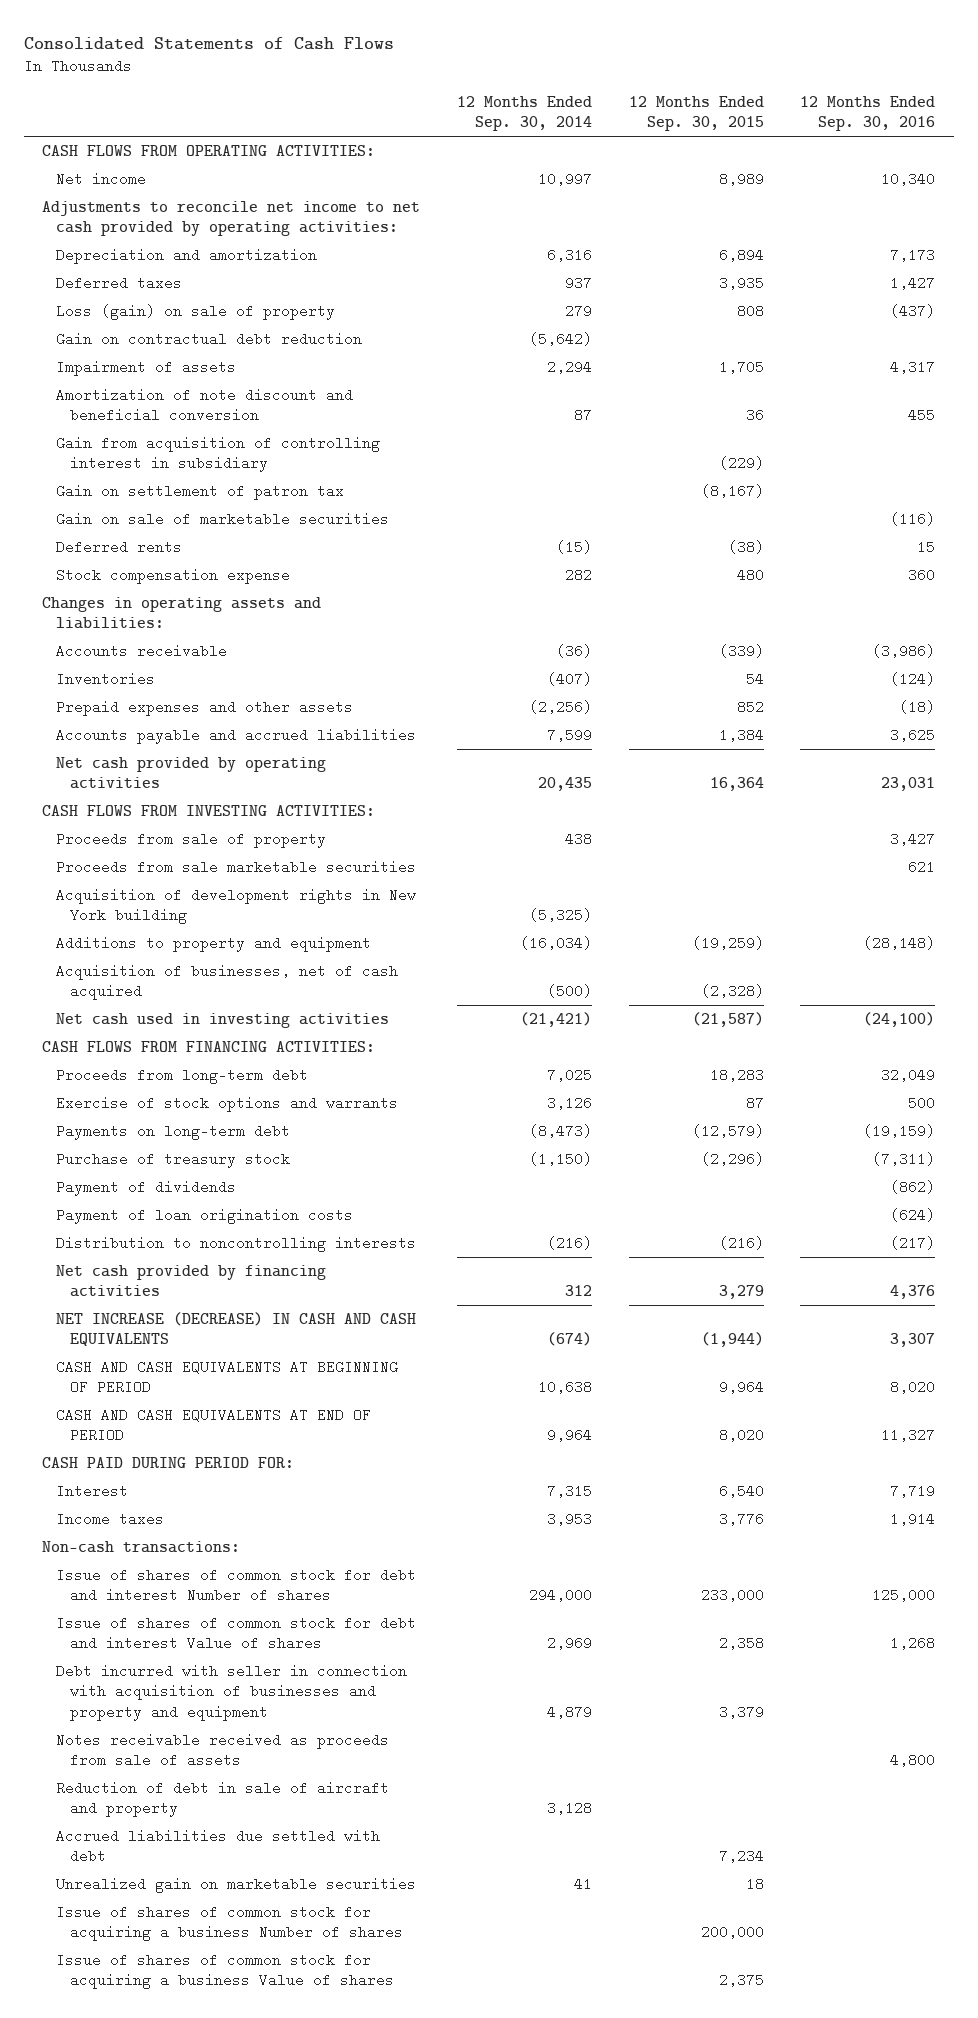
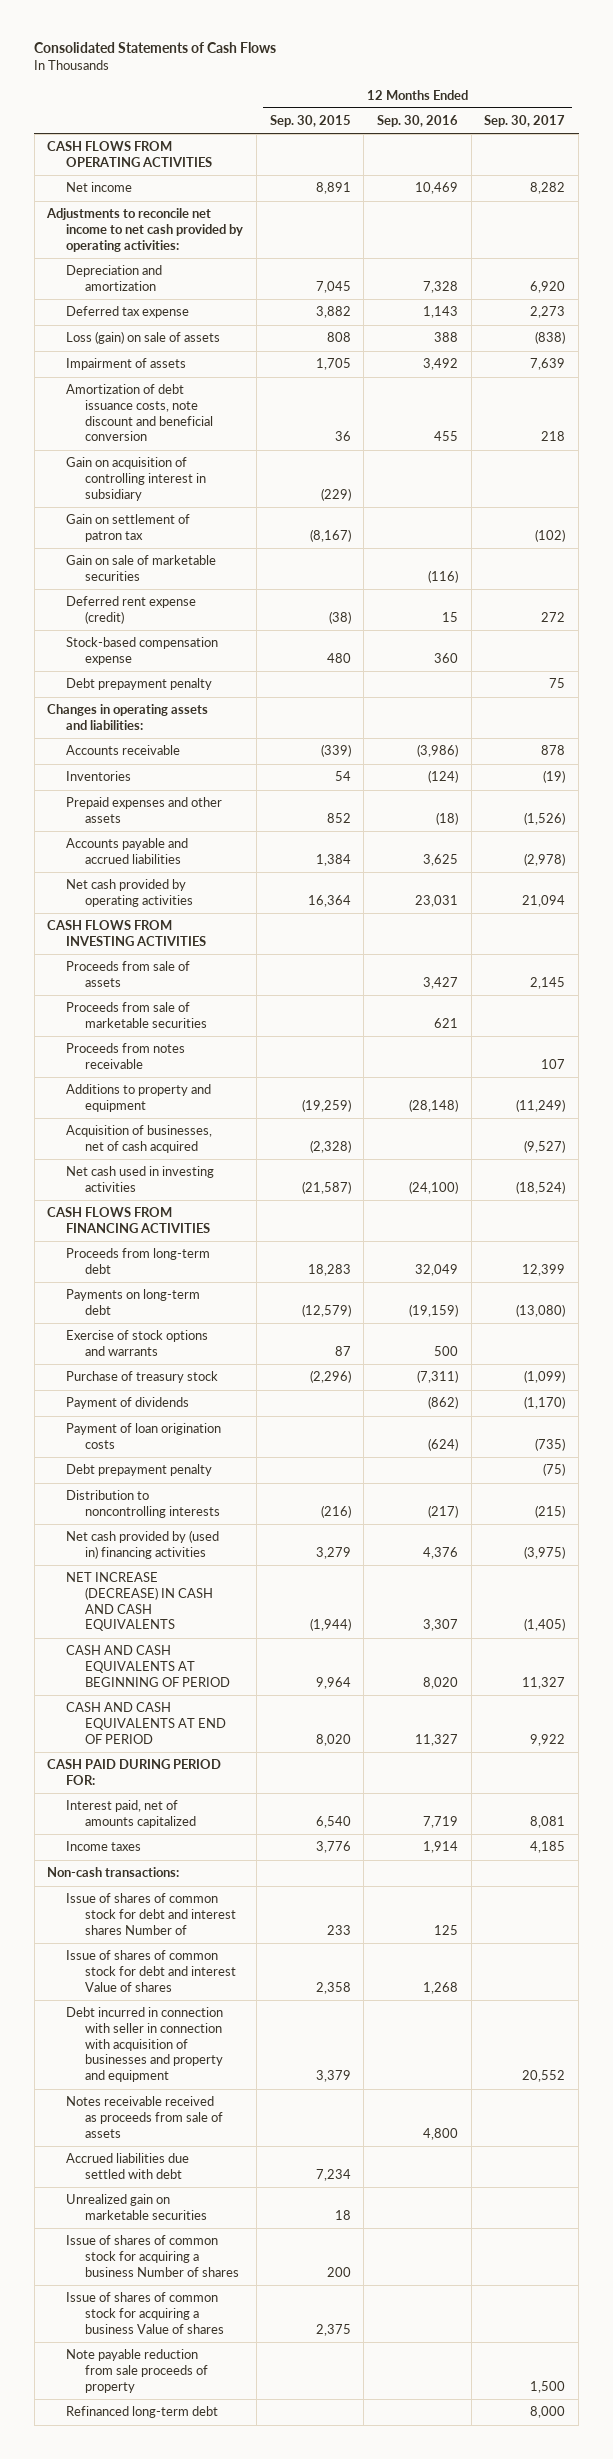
[456,95,592,132] 12 Months Ended Sep. 30, 2014 -> none
none -> [484,115,566,128] Sep. 30, 2017
[42,144,376,156] CASH FLOWS FROM OPERATING ACTIVITIES: -> [47,141,213,167] CASH FLOWS FROM OPERATING ACTIVITIES
[718,171,764,186] 8,989 -> [315,182,351,195] 8,891
[881,171,936,186] 10,340 -> [415,182,459,195] 10,469
[55,331,362,346] Gain on contractual debt reduction -> none
[718,247,764,262] 6,894 -> [315,280,351,293] 7,045
[890,247,936,262] 7,173 -> [423,280,459,293] 7,328
[55,275,182,290] Deferred taxes -> [66,306,190,319] Deferred tax expense
[718,275,764,290] 3,935 -> [315,306,351,319] 3,882
[890,275,936,290] 1,427 -> [423,306,459,319] 1,143
[55,303,335,320] Loss (gain) on sale of property -> [66,331,221,345] Loss (gain) on sale of assets
[890,303,936,318] (437) -> [434,332,459,343] 388
[890,359,936,374] 4,317 -> [423,358,459,371] 3,492
[55,387,353,423] Amortization of note discount and beneficial conversion -> [66,384,214,442] Amortization of debt issuance costs, note discount and beneficial conversion
[55,435,380,473] Gain from acquisition of controlling interest in subsidiary -> [66,457,207,501] Gain on acquisition of controlling interest in subsidiary
[55,539,182,554] Deferred rents -> [66,596,197,624] Deferred rent expense (credit)
[55,567,290,584] Stock compensation expense -> [66,637,219,665] Stock-based compensation expense
none -> [66,678,213,691] Debt prepayment penalty
[55,887,416,925] Acquisition of development rights in New York building -> none
[42,804,376,816] CASH FLOWS FROM INVESTING ACTIVITIES: -> [47,920,207,946] CASH FLOWS FROM INVESTING ACTIVITIES
[55,831,326,848] Proceeds from sale of property -> [66,961,191,987] Proceeds from sale of assets
[55,859,416,874] Proceeds from sale marketable securities -> [66,1002,208,1028] Proceeds from sale of marketable securities
none -> [66,1043,186,1069] Proceeds from notes receivable
[42,1040,376,1052] CASH FLOWS FROM FINANCING ACTIVITIES: -> [47,1207,211,1233] CASH FLOWS FROM FINANCING ACTIVITIES
[55,1095,398,1112] Exercise of stock options and warrants -> [66,1330,209,1356] Exercise of stock options and warrants
none -> [66,1464,213,1477] Debt prepayment penalty
[55,1264,326,1298] Net cash provided by financing activities -> [66,1530,220,1559] Net cash provided by (used in) financing activities
[55,1483,128,1498] Interest -> [66,1800,197,1828] Interest paid, net of amounts capitalized
[55,1567,416,1603] Issue of shares of common stock for debt and interest Number of shares -> [66,1893,237,1935] Issue of shares of common stock for debt and interest shares Number of
[700,1588,764,1603] 233,000 -> [326,1924,351,1935] 233
[872,1588,936,1603] 125,000 -> [434,1924,459,1935] 125
[55,1663,407,1721] Debt incurred with seller in connection with acquisition of businesses and property and equipment -> [66,2007,224,2083] Debt incurred in connection with seller in connection with acquisition of businesses and property and equipment
[55,1780,389,1818] Reduction of debt in sale of aircraft and property -> none
[700,1925,764,1940] 200,000 -> [326,2266,351,2277] 200
none -> [66,2349,209,2393] Note payable reduction from sale proceeds of property
none -> [66,2406,219,2419] Refinanced long-term debt

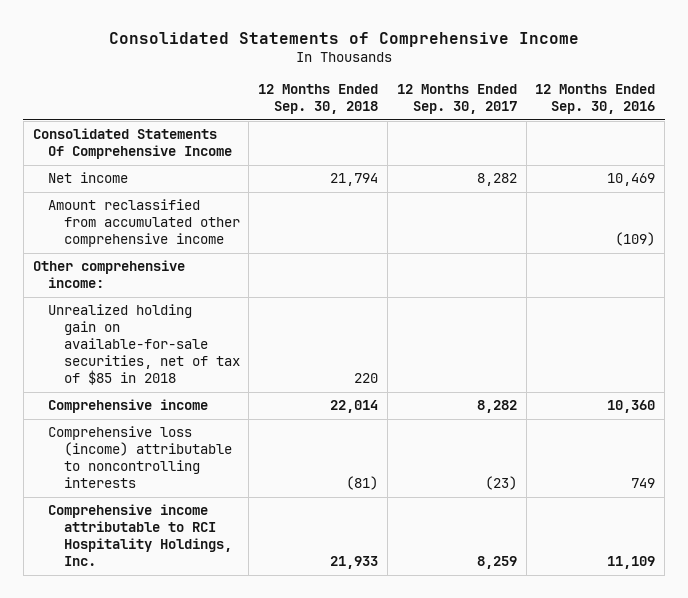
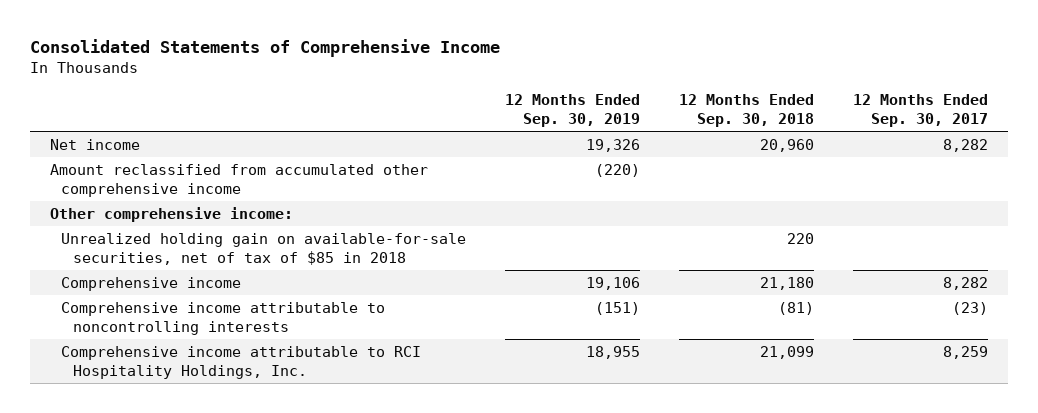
[535,84,656,115] 12 Months Ended Sep. 30, 2016 -> none
none -> [505,94,641,128] 12 Months Ended Sep. 30, 2019
[32,128,233,160] Consolidated Statements Of Comprehensive Income -> none
[330,173,379,187] 21,794 -> [760,138,815,152] 20,960
[330,400,379,414] 22,014 -> [760,276,815,290] 21,180
[48,426,232,489] Comprehensive loss (income) attributable to noncontrolling interests -> [61,301,386,335] Comprehensive income attributable to noncontrolling interests
[330,556,379,570] 21,933 -> [760,345,815,359] 21,099

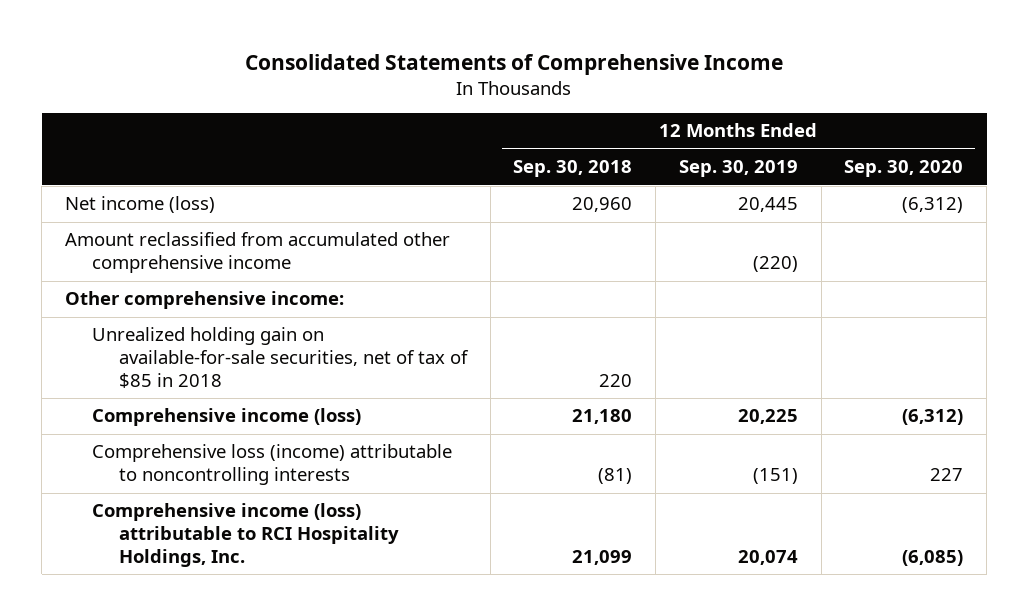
[853,94,989,128] 12 Months Ended Sep. 30, 2017 -> none
none -> [844,160,964,178] Sep. 30, 2020
[49,138,140,150] Net income -> [64,196,215,214] Net income (loss)
[586,138,641,152] 19,326 -> [737,197,798,213] 20,445
[61,276,242,291] Comprehensive income -> [91,408,361,427] Comprehensive income (loss)
[586,276,641,290] 19,106 -> [737,409,798,425] 20,225
[61,301,386,335] Comprehensive income attributable to noncontrolling interests -> [91,444,452,486] Comprehensive loss (income) attributable to noncontrolling interests
[61,345,422,379] Comprehensive income attributable to RCI Hospitality Holdings, Inc. -> [91,503,399,568] Comprehensive income (loss) attributable to RCI Hospitality Holdings, Inc.
[586,345,641,359] 18,955 -> [737,550,798,566] 20,074

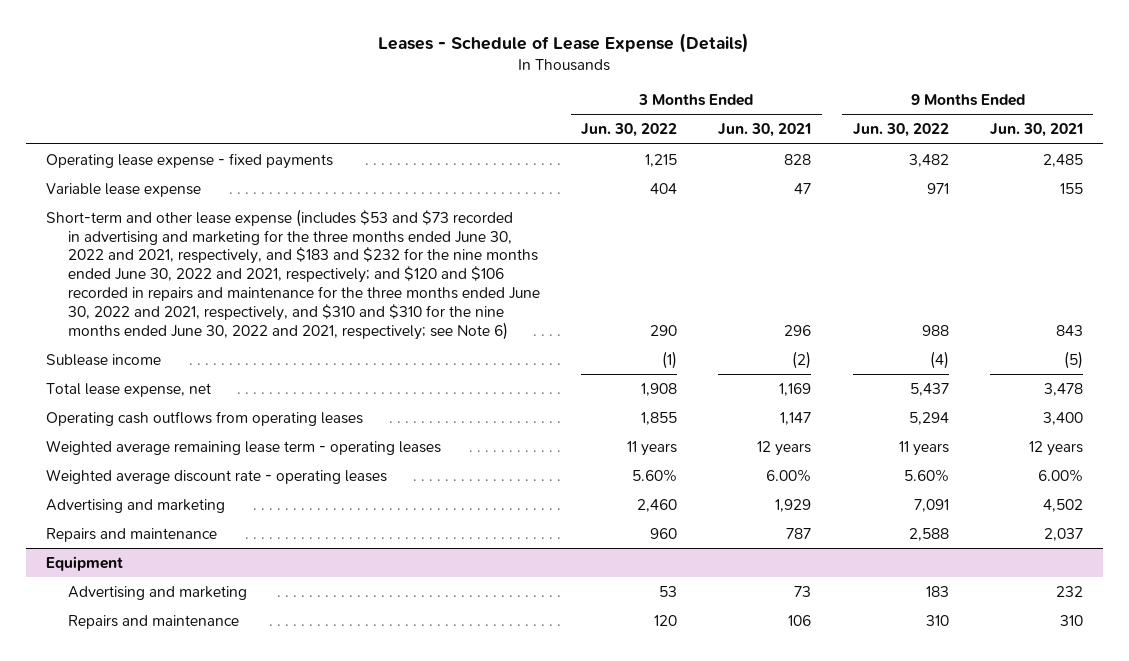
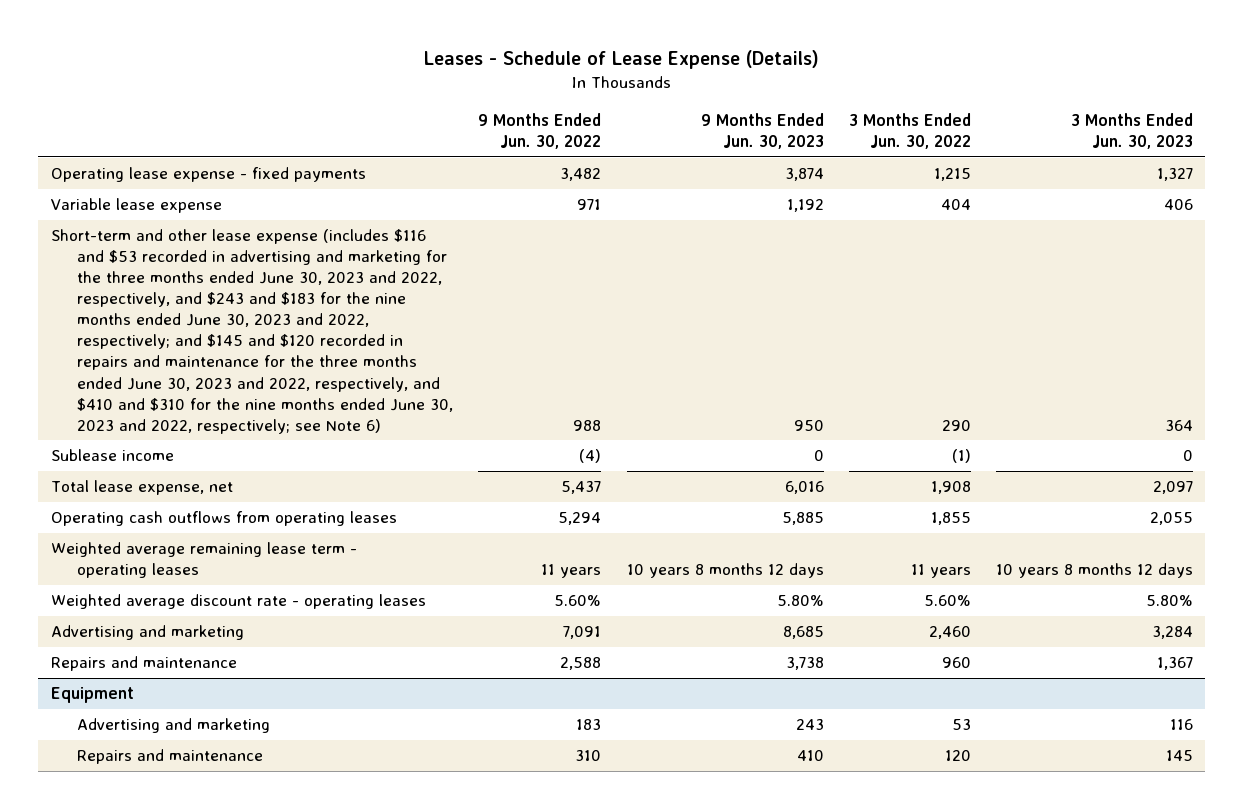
[718,123,812,138] Jun. 30, 2021 -> none
[989,123,1083,138] Jun. 30, 2021 -> none
none -> [700,113,824,150] 9 Months Ended Jun. 30, 2023
none -> [1070,113,1193,150] 3 Months Ended Jun. 30, 2023
[46,208,541,340] Short-term and other lease expense (includes $53 and $73 recorded in advertising and marketing for the three months ended June 30, 2022 and 2021, respectively, and $183 and $232 for the nine months ended June 30, 2022 and 2021, respectively; and $120 and $106 recorded in repairs and maintenance for the three months ended June 30, 2022 and 2021, respectively, and $310 and $310 for the nine months ended June 30, 2022 and 2021, respectively; see Note 6) -> [50,229,454,434] Short-term and other lease expense (includes $116 and $53 recorded in advertising and marketing for the three months ended June 30, 2023 and 2022, respectively, and $243 and $183 for the nine months ended June 30, 2023 and 2022, respectively; and $145 and $120 recorded in repairs and maintenance for the three months ended June 30, 2023 and 2022, respectively, and $410 and $310 for the nine months ended June 30, 2023 and 2022, respectively; see Note 6)

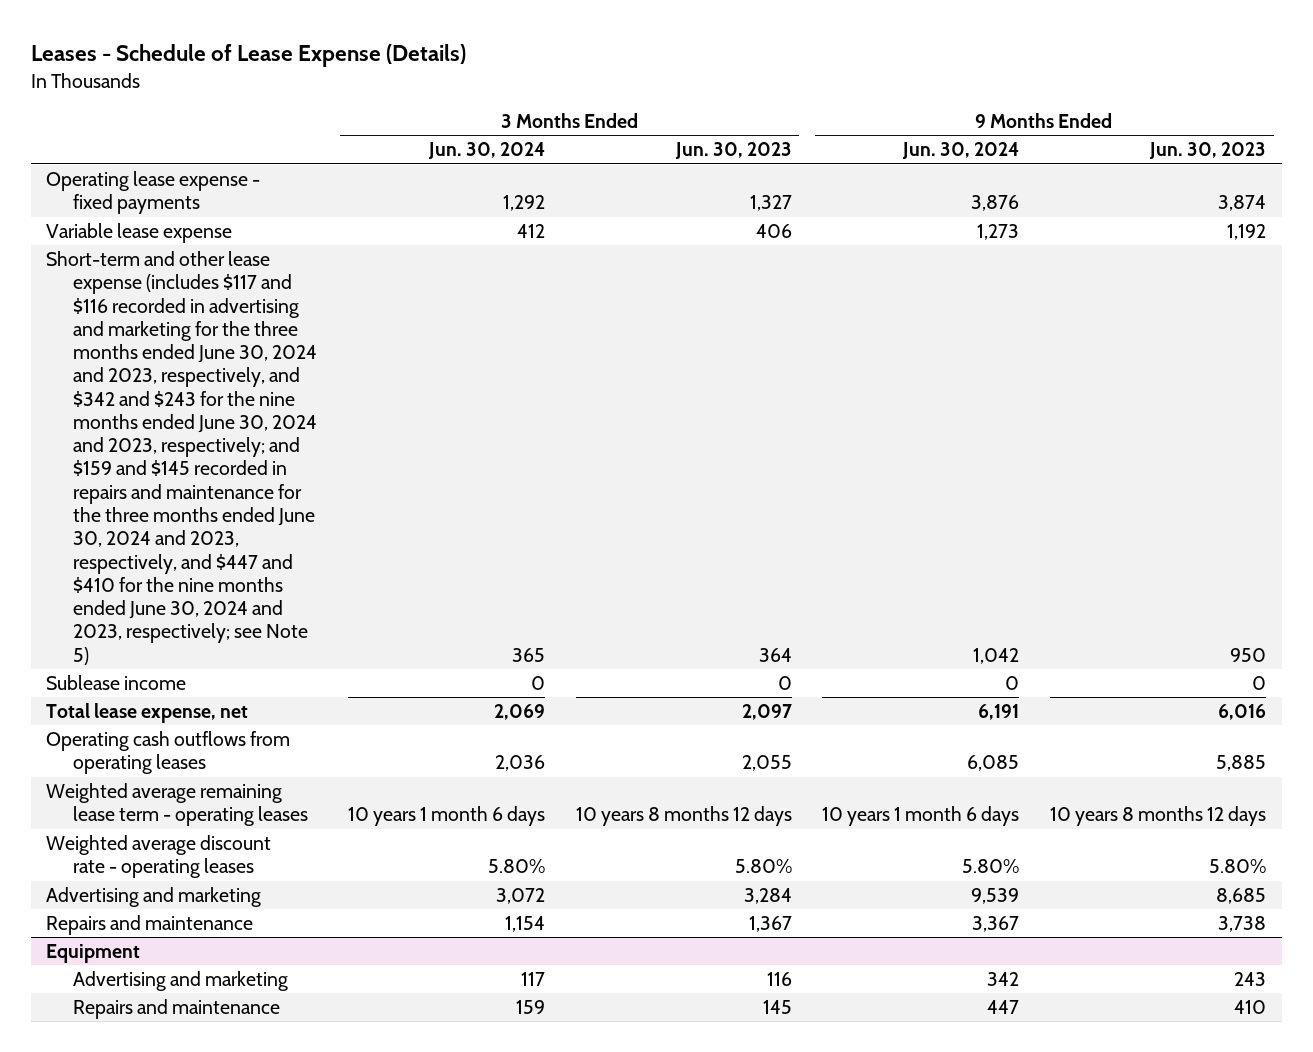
[478,113,602,150] 9 Months Ended Jun. 30, 2022 -> none
[848,113,971,150] 3 Months Ended Jun. 30, 2022 -> none
none -> [427,142,545,160] Jun. 30, 2024
none -> [902,142,1020,160] Jun. 30, 2024
[50,229,454,434] Short-term and other lease expense (includes $116 and $53 recorded in advertising and marketing for the three months ended June 30, 2023 and 2022, respectively, and $243 and $183 for the nine months ended June 30, 2023 and 2022, respectively; and $145 and $120 recorded in repairs and maintenance for the three months ended June 30, 2023 and 2022, respectively, and $410 and $310 for the nine months ended June 30, 2023 and 2022, respectively; see Note 6) -> [46,251,317,665] Short-term and other lease expense (includes $117 and $116 recorded in advertising and marketing for the three months ended June 30, 2024 and 2023, respectively, and $342 and $243 for the nine months ended June 30, 2024 and 2023, respectively; and $159 and $145 recorded in repairs and maintenance for the three months ended June 30, 2024 and 2023, respectively, and $447 and $410 for the nine months ended June 30, 2024 and 2023, respectively; see Note 5)

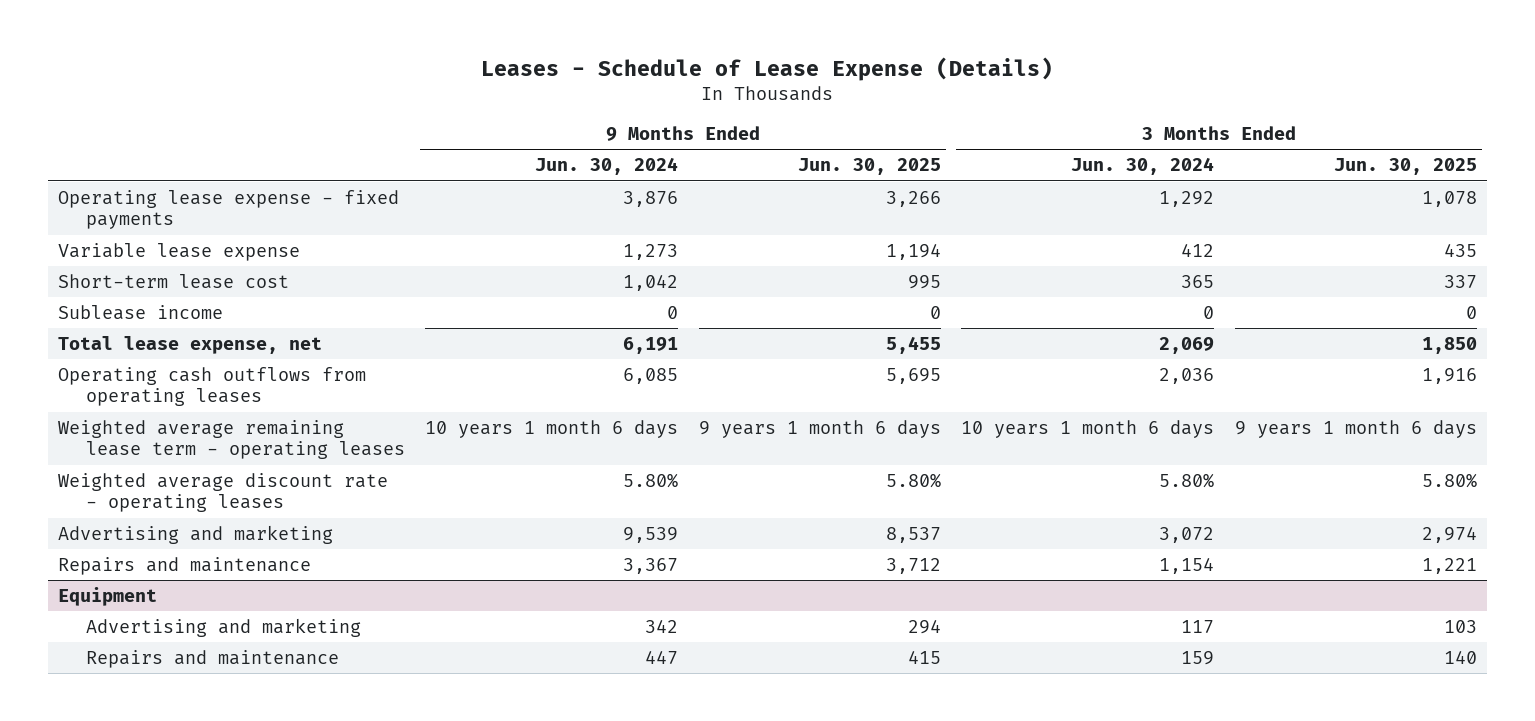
[674,142,792,160] Jun. 30, 2023 -> none
[1149,142,1267,160] Jun. 30, 2023 -> none
none -> [797,158,941,176] Jun. 30, 2025
none -> [1333,158,1477,176] Jun. 30, 2025
[46,251,317,665] Short-term and other lease expense (includes $117 and $116 recorded in advertising and marketing for the three months ended June 30, 2024 and 2023, respectively, and $342 and $243 for the nine months ended June 30, 2024 and 2023, respectively; and $159 and $145 recorded in repairs and maintenance for the three months ended June 30, 2024 and 2023, respectively, and $447 and $410 for the nine months ended June 30, 2024 and 2023, respectively; see Note 5) -> [57,273,289,289] Short-term lease cost

